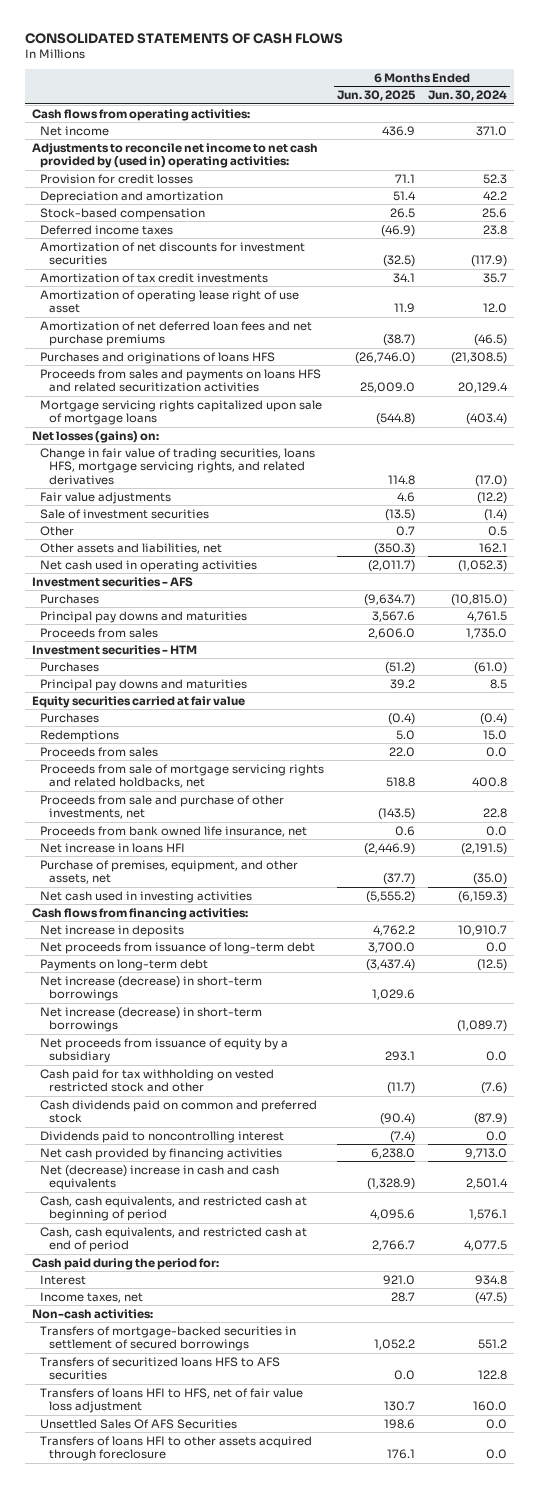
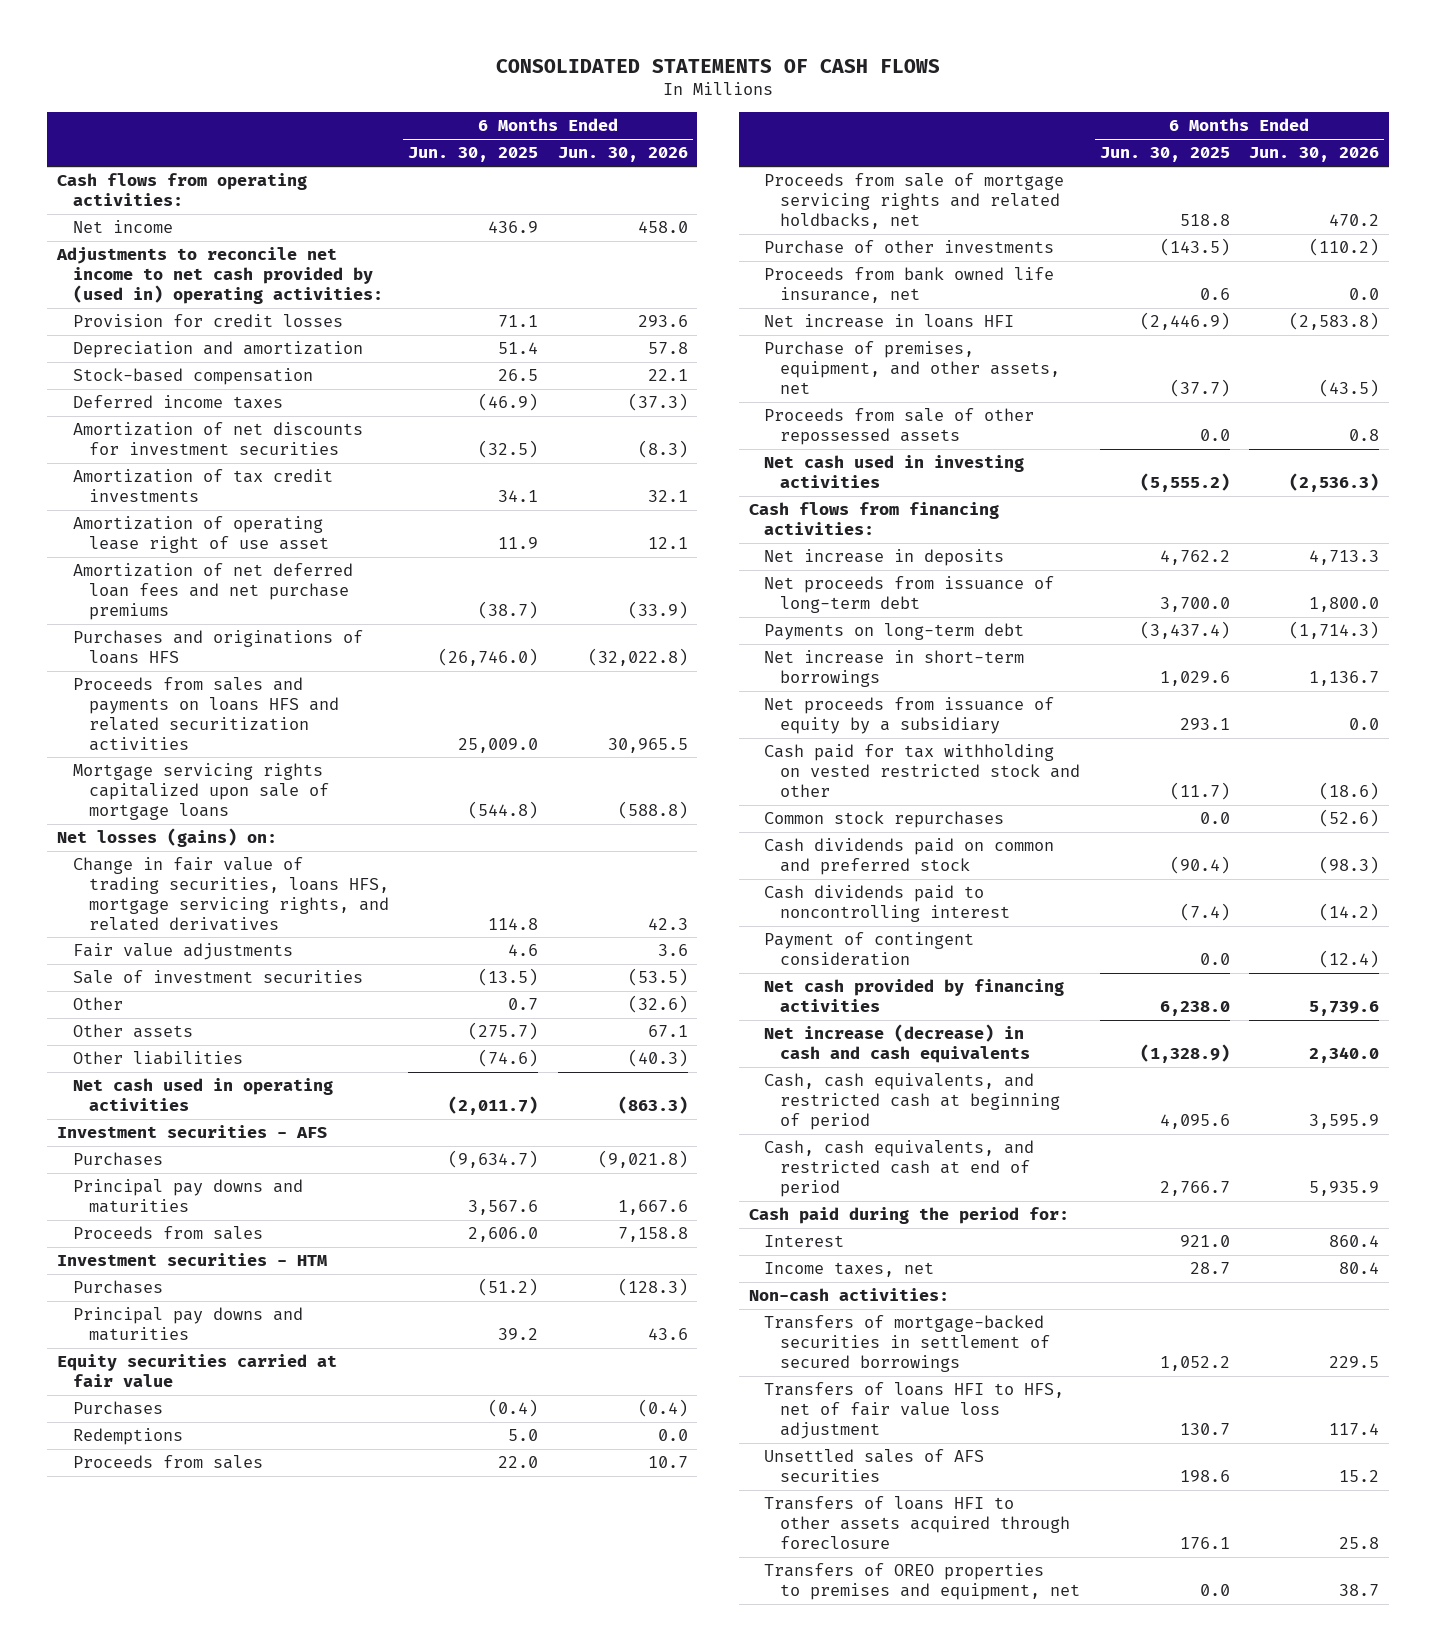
[428,90,508,102] Jun. 30, 2024 -> none
none -> [557,147,688,163] Jun. 30, 2026
[40,542,223,554] Other assets and liabilities, net -> none
none -> [72,1024,193,1039] Other assets
none -> [72,1051,243,1066] Other liabilities
[40,794,285,820] Proceeds from sale and purchase of other investments, net -> [764,240,1055,255] Purchase of other investments
none -> [764,408,1035,446] Proceeds from sale of other repossessed assets
[40,1006,263,1033] Net increase (decrease) in short-term borrowings -> none
[40,975,263,1002] Net increase (decrease) in short-term borrowings -> [764,650,1025,688] Net increase in short-term borrowings
none -> [764,811,1005,829] Common stock repurchases
[40,1130,285,1143] Dividends paid to noncontrolling interest -> [764,885,1011,923] Cash dividends paid to noncontrolling interest
none -> [764,932,975,967] Payment of contingent consideration
[40,1164,280,1191] Net (decrease) increase in cash and cash equivalents -> [764,1024,1031,1064] Net increase (decrease) in cash and cash equivalents
[40,1356,281,1381] Transfers of securitized loans HFS to AFS securities -> none
[40,1418,238,1429] Unsettled Sales Of AFS Securities -> [764,1449,985,1483] Unsettled sales of AFS securities
none -> [764,1563,1081,1601] Transfers of OREO properties to premises and equipment, net

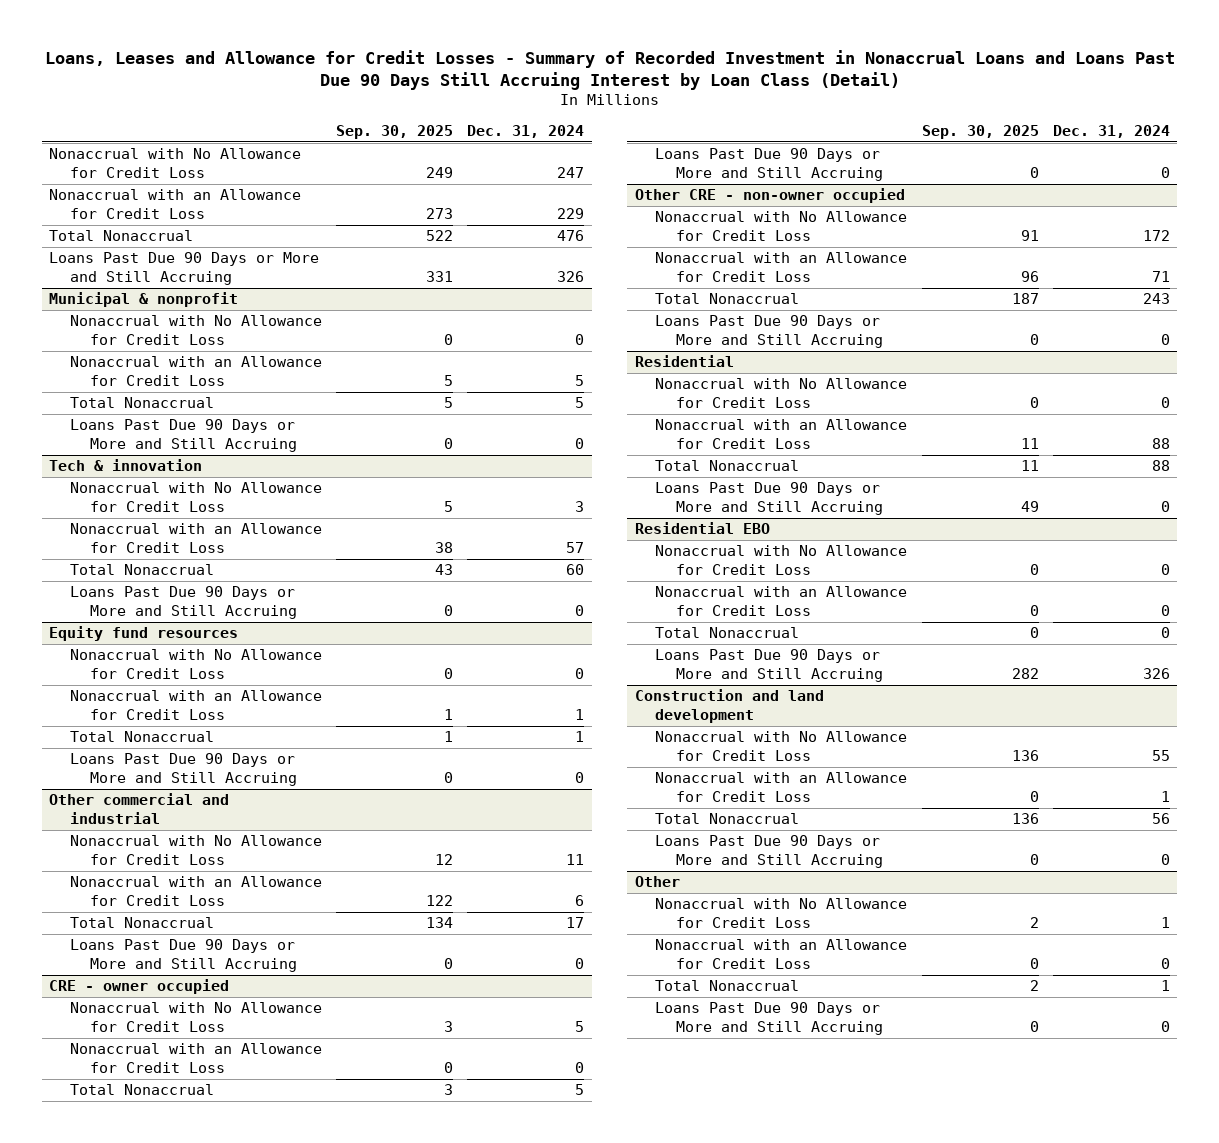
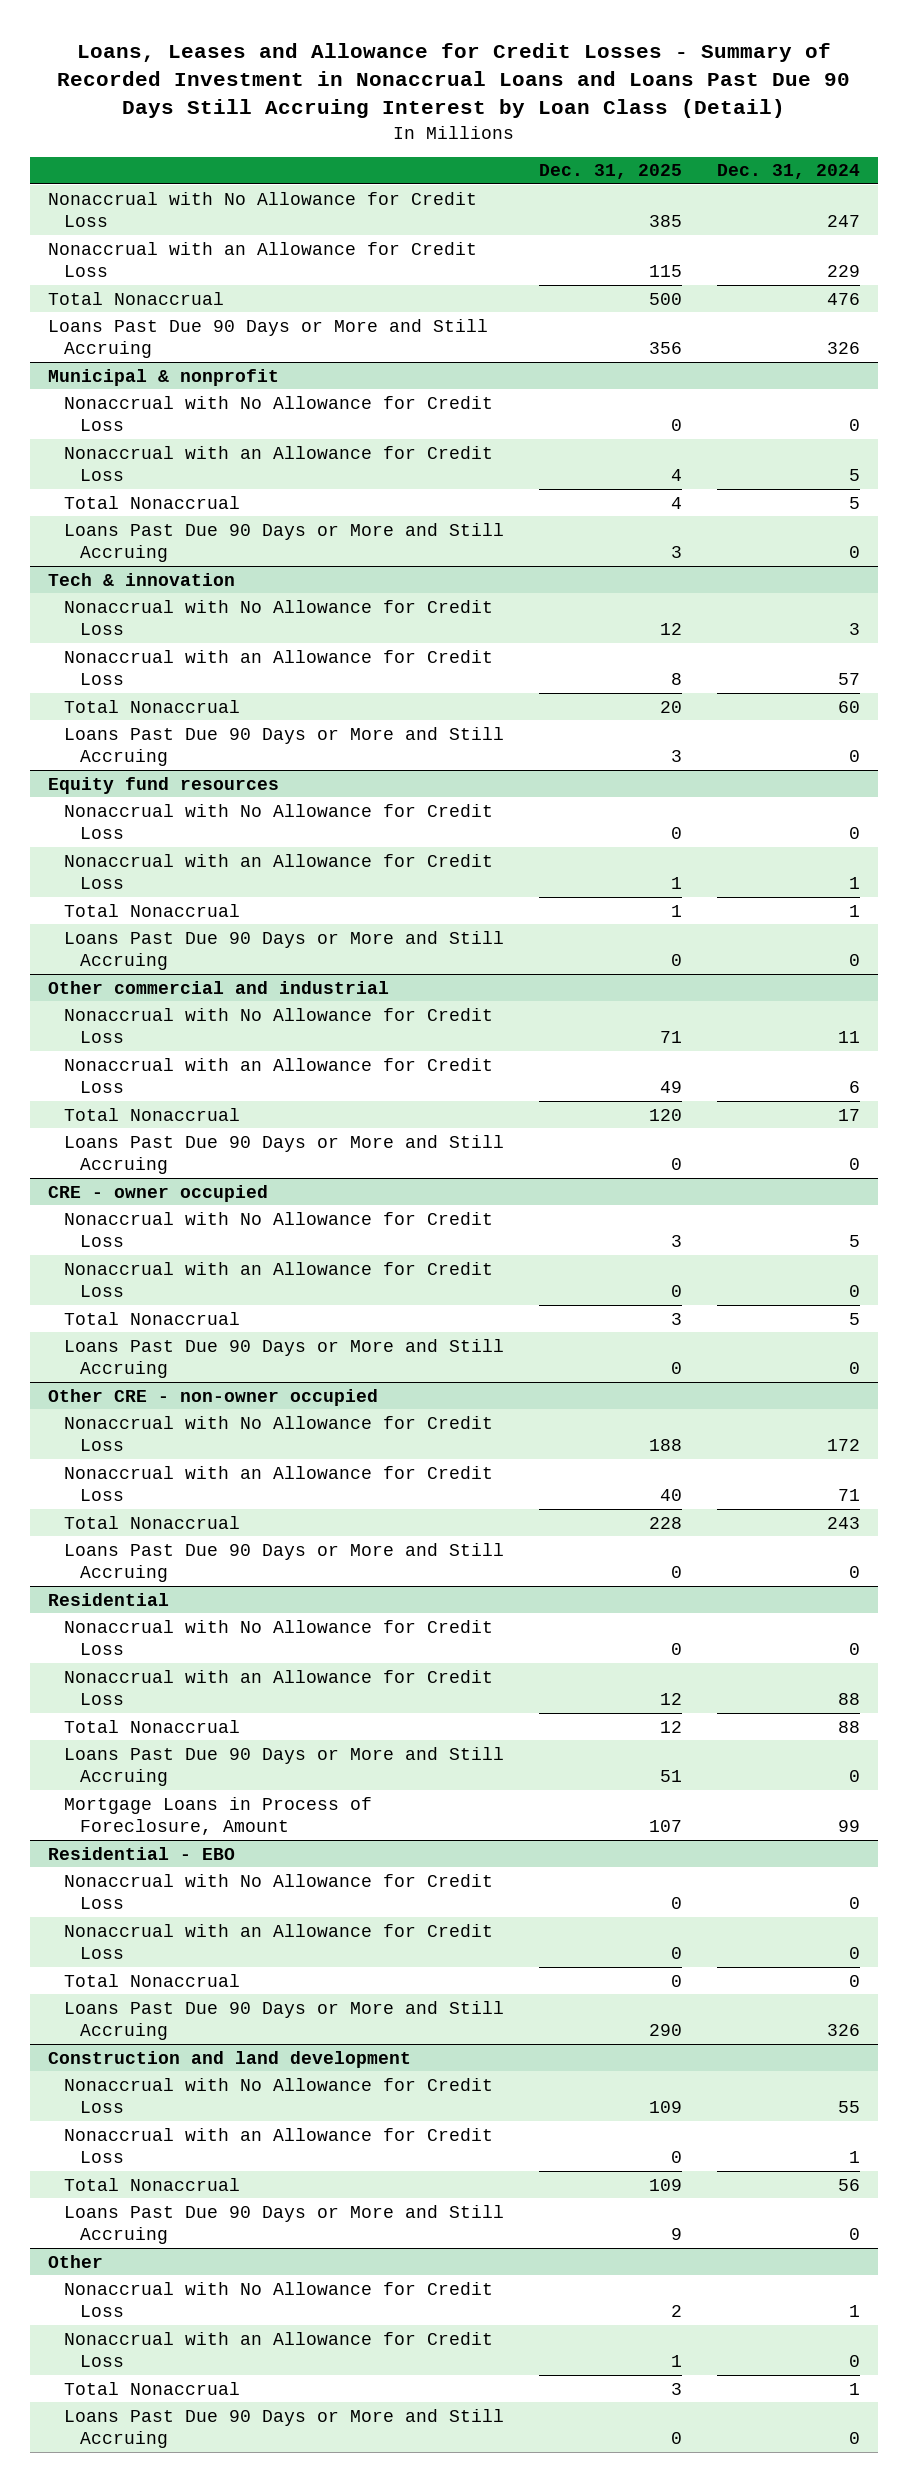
[336,125,454,140] Sep. 30, 2025 -> none
none -> [538,164,682,180] Dec. 31, 2025
none -> [63,1796,372,1836] Mortgage Loans in Process of Foreclosure, Amount
[634,522,770,535] Residential EBO -> [47,1846,235,1860] Residential - EBO

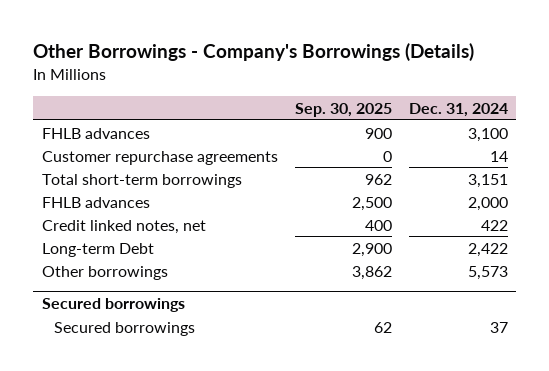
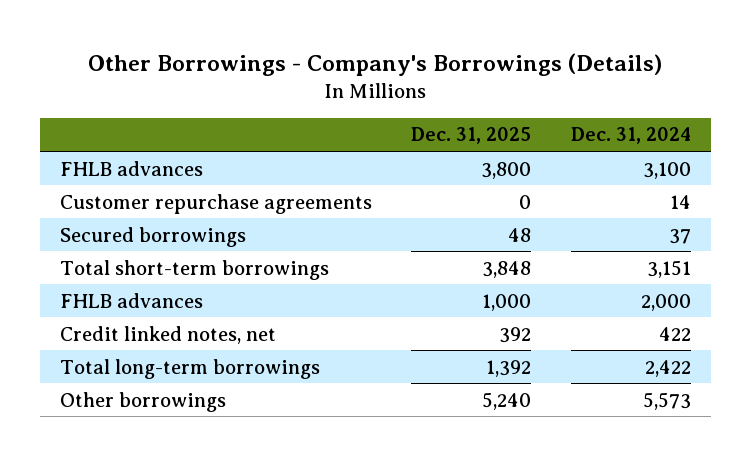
[294,102,392,117] Sep. 30, 2025 -> none
none -> [411,127,532,145] Dec. 31, 2025
none -> [59,226,246,247] Secured borrowings
[41,242,154,257] Long-term Debt -> [59,358,320,379] Total long-term borrowings
[41,298,185,313] Secured borrowings -> none
[53,321,195,336] Secured borrowings -> none

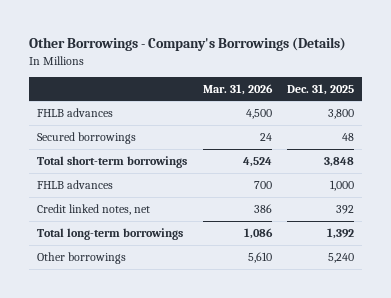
[571,127,692,145] Dec. 31, 2024 -> none
none -> [202,83,273,95] Mar. 31, 2026
[59,193,372,214] Customer repurchase agreements -> none

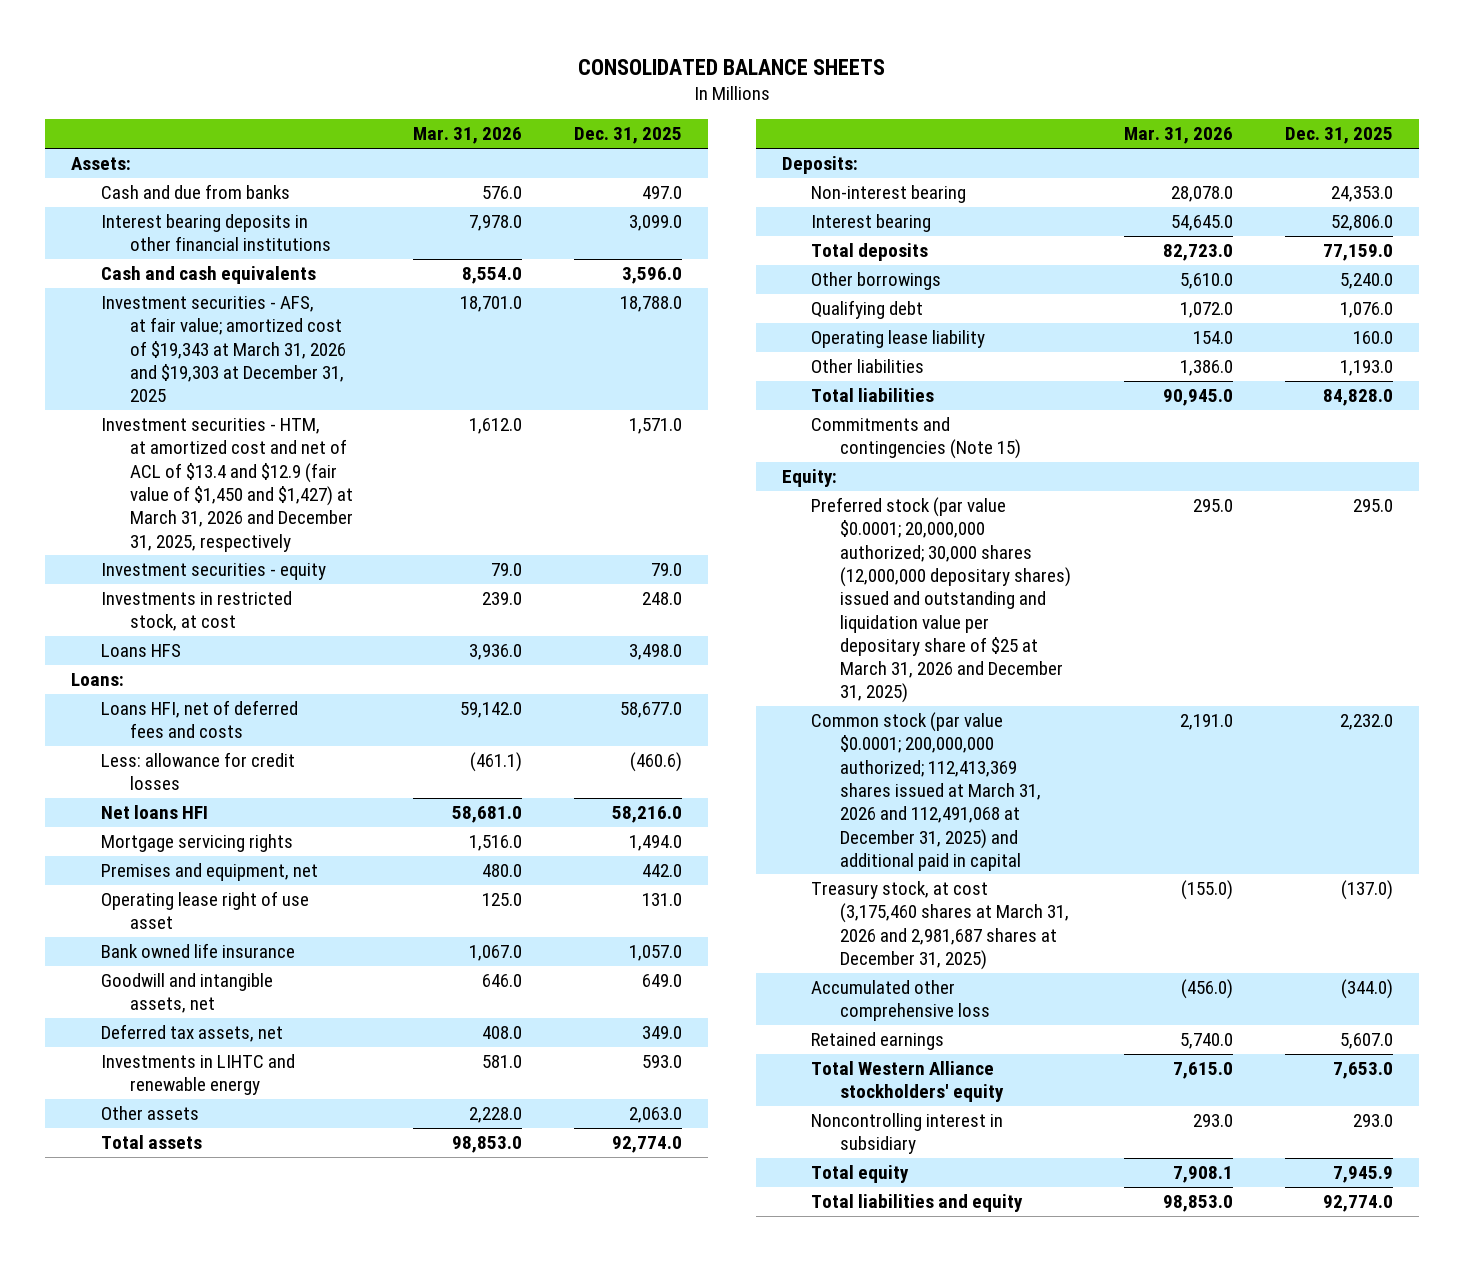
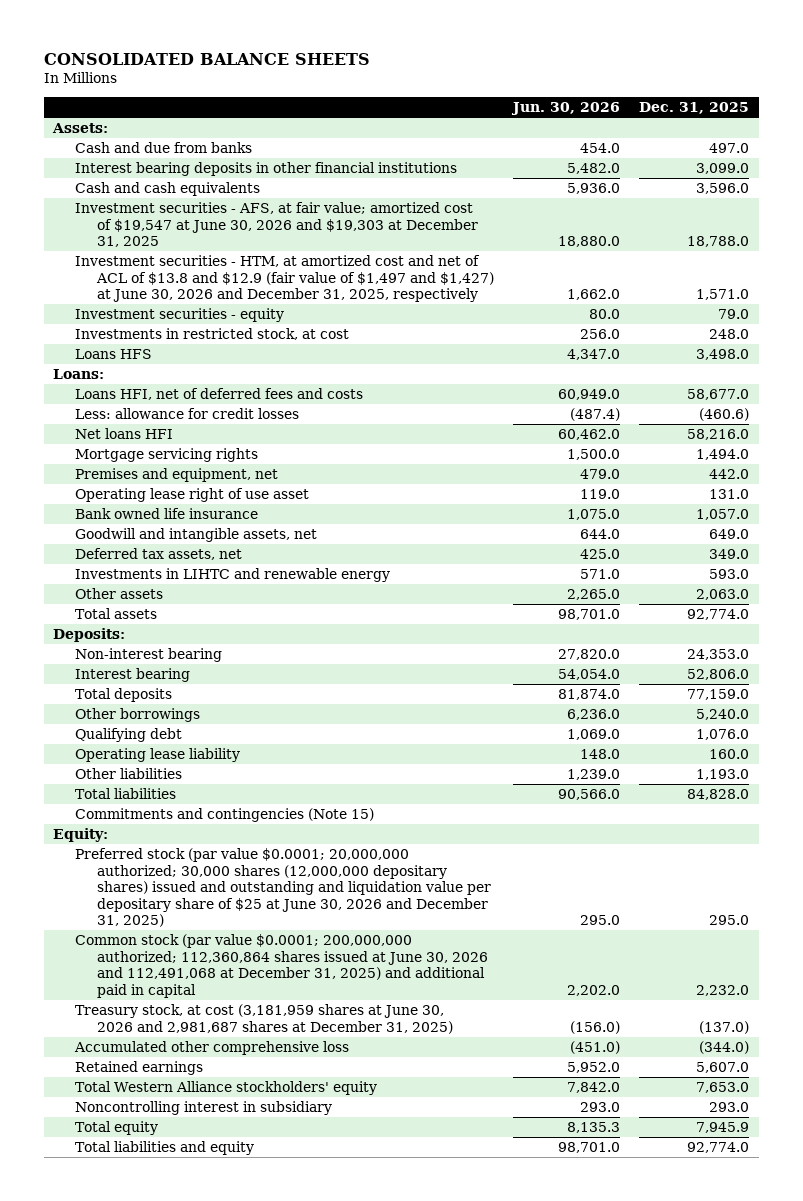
[413,127,523,145] Mar. 31, 2026 -> none
none -> [511,102,621,116] Jun. 30, 2026
[100,296,346,403] Investment securities - AFS, at fair value; amortized cost of $19,343 at March 31, 2026 and $19,303 at December 31, 2025 -> [74,202,478,248] Investment securities - AFS, at fair value; amortized cost of $19,547 at June 30, 2026 and $19,303 at December 31, 2025
[100,418,353,552] Investment securities - HTM, at amortized cost and net of ACL of $13.4 and $12.9 (fair value of $1,450 and $1,427) at March 31, 2026 and December 31, 2025, respectively -> [74,255,494,303] Investment securities - HTM, at amortized cost and net of ACL of $13.8 and $12.9 (fair value of $1,497 and $1,427) at June 30, 2026 and December 31, 2025, respectively
[811,497,1072,704] Preferred stock (par value $0.0001; 20,000,000 authorized; 30,000 shares (12,000,000 depositary shares) issued and outstanding and liquidation value per depositary share of $25 at March 31, 2026 and December 31, 2025) -> [74,848,491,928] Preferred stock (par value $0.0001; 20,000,000 authorized; 30,000 shares (12,000,000 depositary shares) issued and outstanding and liquidation value per depositary share of $25 at June 30, 2026 and December 31, 2025)
[811,712,1042,871] Common stock (par value $0.0001; 200,000,000 authorized; 112,413,369 shares issued at March 31, 2026 and 112,491,068 at December 31, 2025) and additional paid in capital -> [74,934,488,998] Common stock (par value $0.0001; 200,000,000 authorized; 112,360,864 shares issued at June 30, 2026 and 112,491,068 at December 31, 2025) and additional paid in capital
[811,881,1070,970] Treasury stock, at cost (3,175,460 shares at March 31, 2026 and 2,981,687 shares at December 31, 2025) -> [74,1004,453,1034] Treasury stock, at cost (3,181,959 shares at June 30, 2026 and 2,981,687 shares at December 31, 2025)

